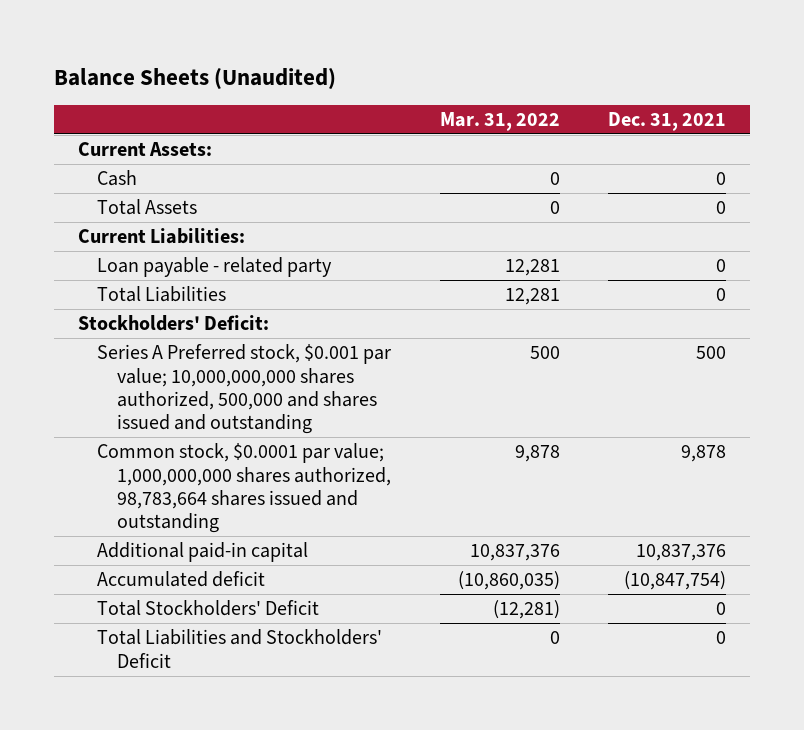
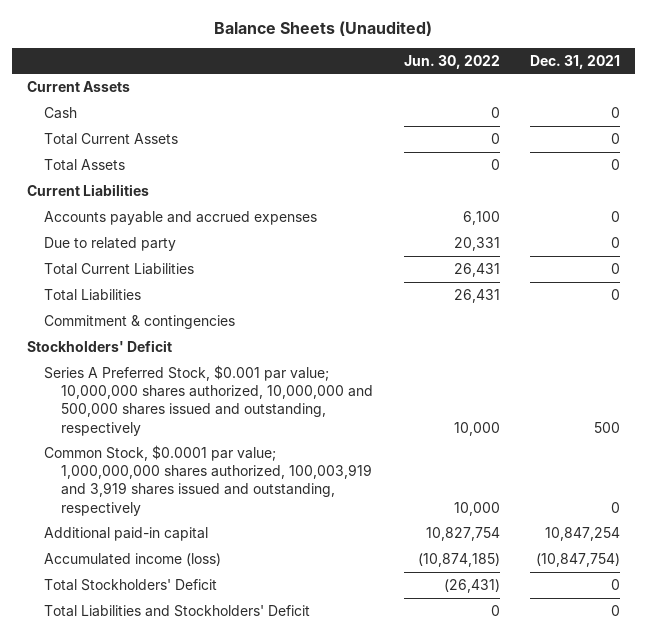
[439,111,560,131] Mar. 31, 2022 -> none
none -> [403,54,500,69] Jun. 30, 2022
[77,142,212,157] Current Assets: -> [26,81,130,93] Current Assets
none -> [44,133,179,146] Total Current Assets
[97,257,333,278] Loan payable - related party -> none
[77,228,245,245] Current Liabilities: -> [26,184,149,197] Current Liabilities
none -> [44,211,318,226] Accounts payable and accrued expenses
none -> [44,237,177,252] Due to related party
none -> [44,263,195,276] Total Current Liabilities
none -> [44,315,236,330] Commitment & contingencies
[77,315,269,332] Stockholders' Deficit: -> [26,340,172,353] Stockholders' Deficit
[97,344,392,435] Series A Preferred stock, $0.001 par value; 10,000,000,000 shares authorized, 500,000 and shares issued and outstanding -> [44,365,374,436] Series A Preferred Stock, $0.001 par value; 10,000,000 shares authorized, 10,000,000 and 500,000 shares issued and outstanding, respectively
[97,443,391,534] Common stock, $0.0001 par value; 1,000,000,000 shares authorized, 98,783,664 shares issued and outstanding -> [44,445,373,516] Common Stock, $0.0001 par value; 1,000,000,000 shares authorized, 100,003,919 and 3,919 shares issued and outstanding, respectively
[680,445,726,463] 9,878 -> [610,501,620,513] 0
[635,544,726,562] 10,837,376 -> [544,527,620,542] 10,847,254
[97,571,266,588] Accumulated deficit -> [44,553,222,567] Accumulated income (loss)

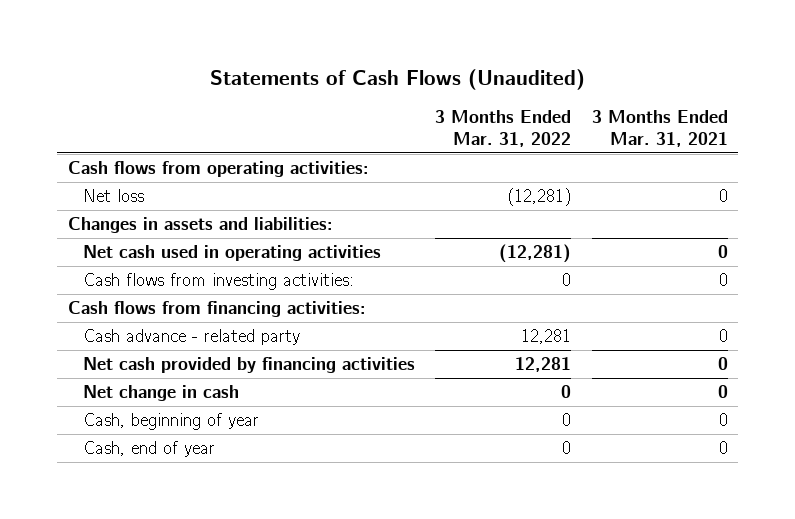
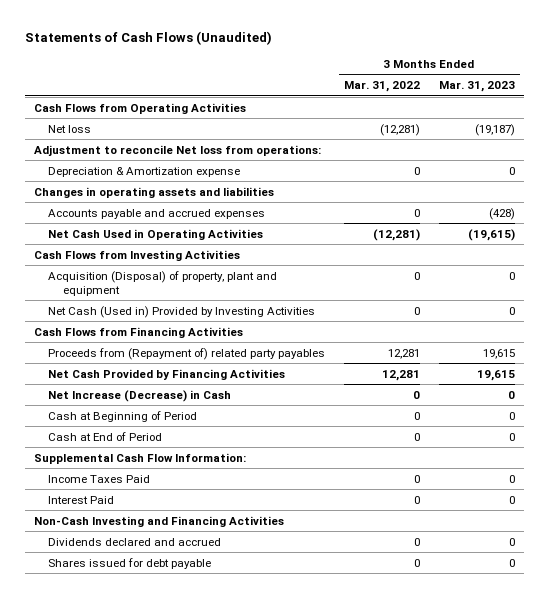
[591,109,728,148] 3 Months Ended Mar. 31, 2021 -> none
none -> [438,81,515,93] Mar. 31, 2023
[67,161,369,178] Cash flows from operating activities: -> [33,102,246,114] Cash Flows from Operating Activities
none -> [33,144,321,156] Adjustment to reconcile Net loss from operations:
none -> [48,166,241,177] Depreciation & Amortization expense
[67,217,333,234] Changes in assets and liabilities: -> [33,186,274,198] Changes in operating assets and liabilities
none -> [48,208,266,219] Accounts payable and accrued expenses
[82,245,381,262] Net cash used in operating activities -> [48,228,264,240] Net Cash Used in Operating Activities
none -> [33,249,240,261] Cash Flows from Investing Activities
none -> [48,270,278,297] Acquisition (Disposal) of property, plant and equipment
[82,273,354,291] Cash flows from investing activities: -> [48,305,316,318] Net Cash (Used in) Provided by Investing Activities
[67,301,366,318] Cash flows from financing activities: -> [33,326,243,338] Cash Flows from Financing Activities
[82,329,300,346] Cash advance - related party -> [48,347,326,360] Proceeds from (Repayment of) related party payables
[82,357,415,374] Net cash provided by financing activities -> [48,368,286,380] Net Cash Provided by Financing Activities
[82,385,239,402] Net change in cash -> [48,389,232,402] Net Increase (Decrease) in Cash
[82,413,259,431] Cash, beginning of year -> [48,410,198,422] Cash at Beginning of Period
[82,441,215,458] Cash, end of year -> [48,431,163,441] Cash at End of Period
none -> [33,452,246,464] Supplemental Cash Flow Information:
none -> [48,474,151,483] Income Taxes Paid
none -> [48,495,115,504] Interest Paid
none -> [33,515,284,527] Non-Cash Investing and Financing Activities
none -> [48,537,222,546] Dividends declared and accrued
none -> [48,557,212,569] Shares issued for debt payable

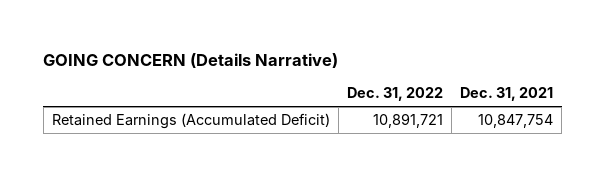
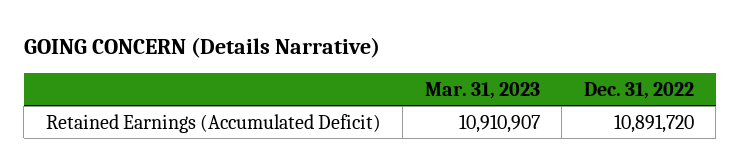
[460,87,554,102] Dec. 31, 2021 -> none
none -> [424,81,540,99] Mar. 31, 2023
[372,113,443,129] 10,891,721 -> [613,113,694,133] 10,891,720

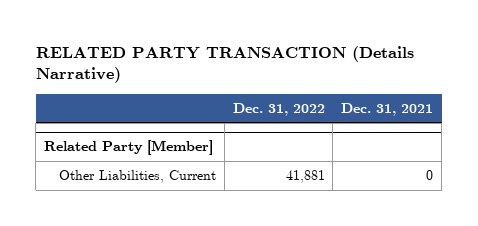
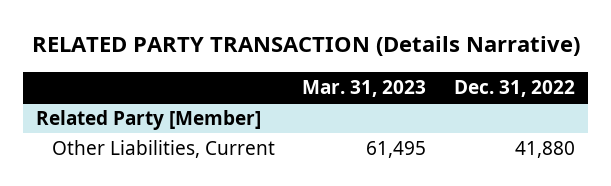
[341,102,434,116] Dec. 31, 2021 -> none
none -> [302,79,427,97] Mar. 31, 2023
[285,170,325,184] 41,881 -> [514,141,575,159] 41,880

